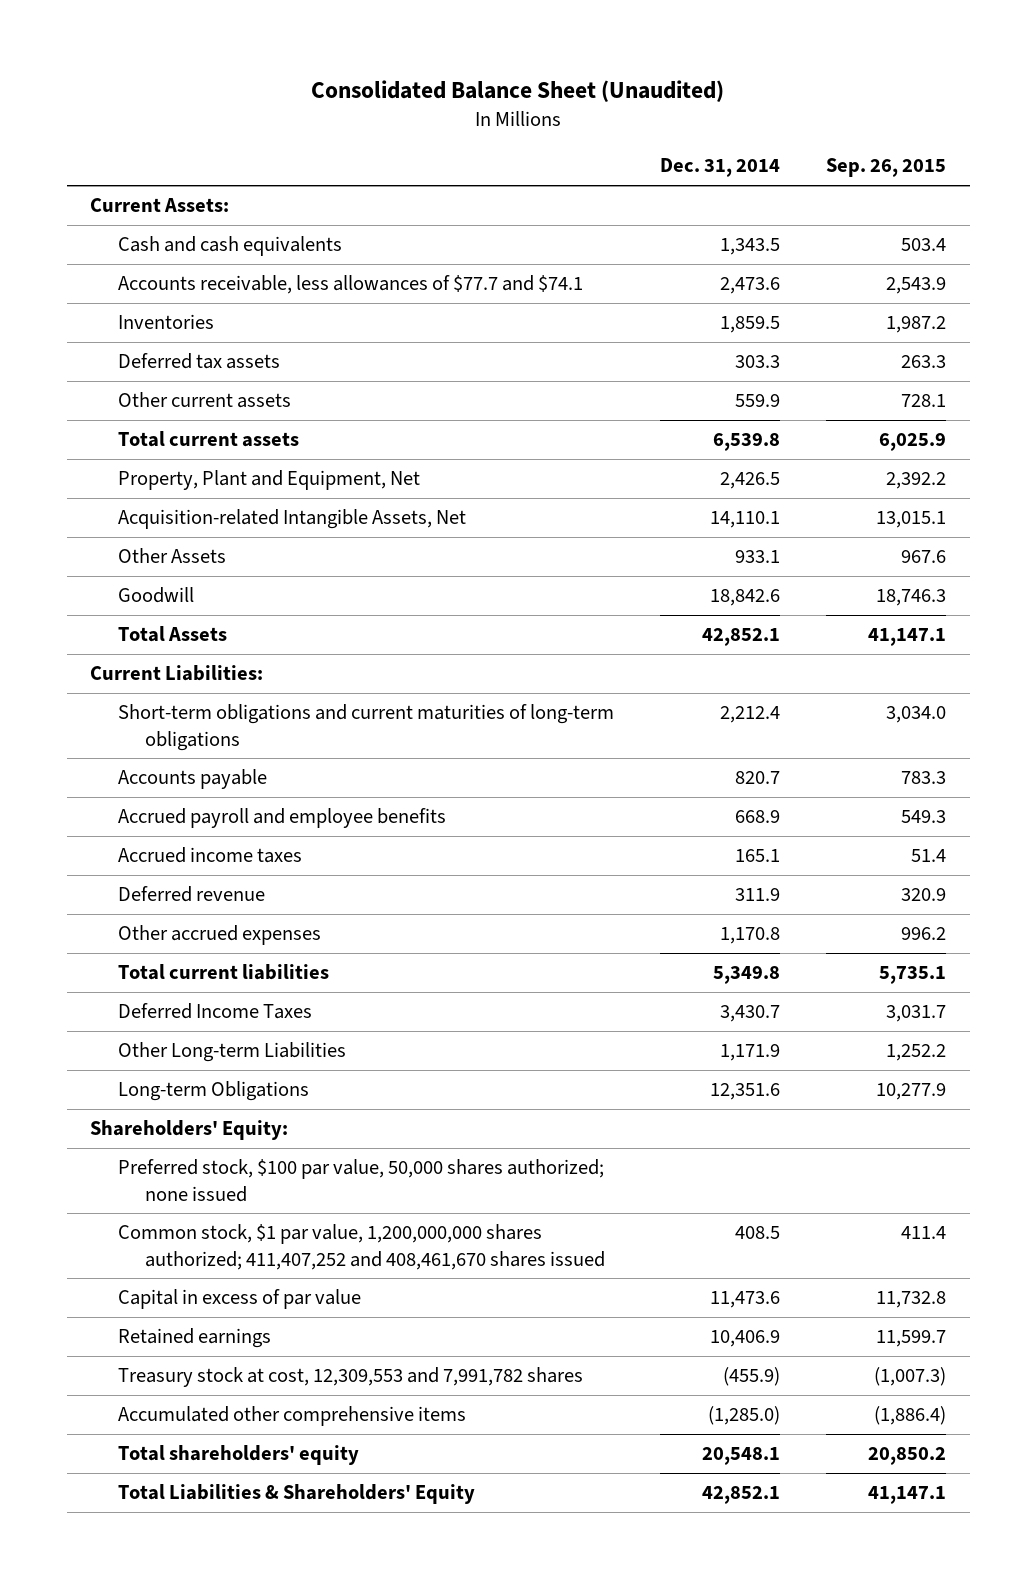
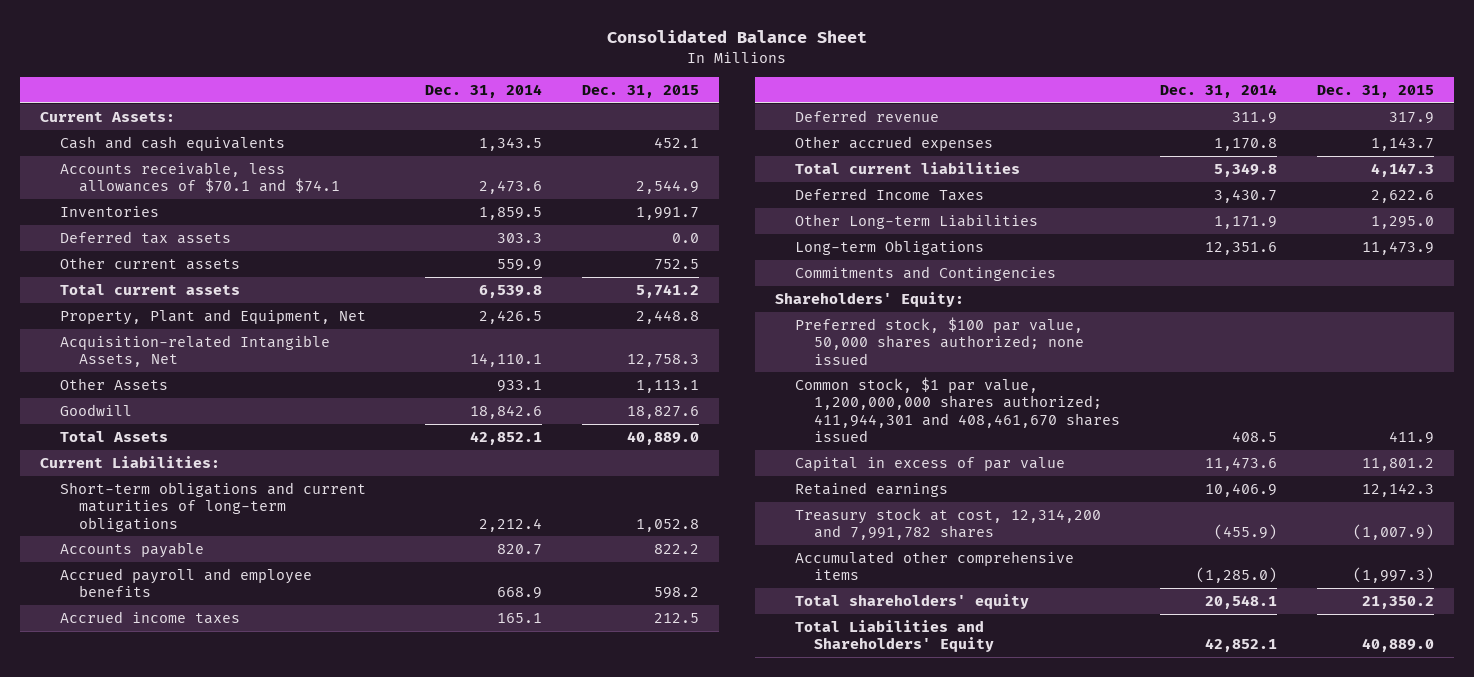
[311,80,725,103] Consolidated Balance Sheet (Unaudited) -> [607,29,868,43] Consolidated Balance Sheet
[826,158,947,178] Sep. 26, 2015 -> none
none -> [581,85,699,99] Dec. 31, 2015
[117,275,583,295] Accounts receivable, less allowances of $77.7 and $74.1 -> [59,162,341,194] Accounts receivable, less allowances of $70.1 and $74.1
none -> [794,266,1056,282] Commitments and Contingencies
[117,1224,606,1270] Common stock, $1 par value, 1,200,000,000 shares authorized; 411,407,252 and 408,461,670 shares issued -> [794,377,1121,442] Common stock, $1 par value, 1,200,000,000 shares authorized; 411,944,301 and 408,461,670 shares issued
[117,1367,583,1388] Treasury stock at cost, 12,309,553 and 7,991,782 shares -> [794,508,1101,541] Treasury stock at cost, 12,314,200 and 7,991,782 shares
[117,1484,475,1505] Total Liabilities & Shareholders' Equity -> [794,620,995,653] Total Liabilities and Shareholders' Equity

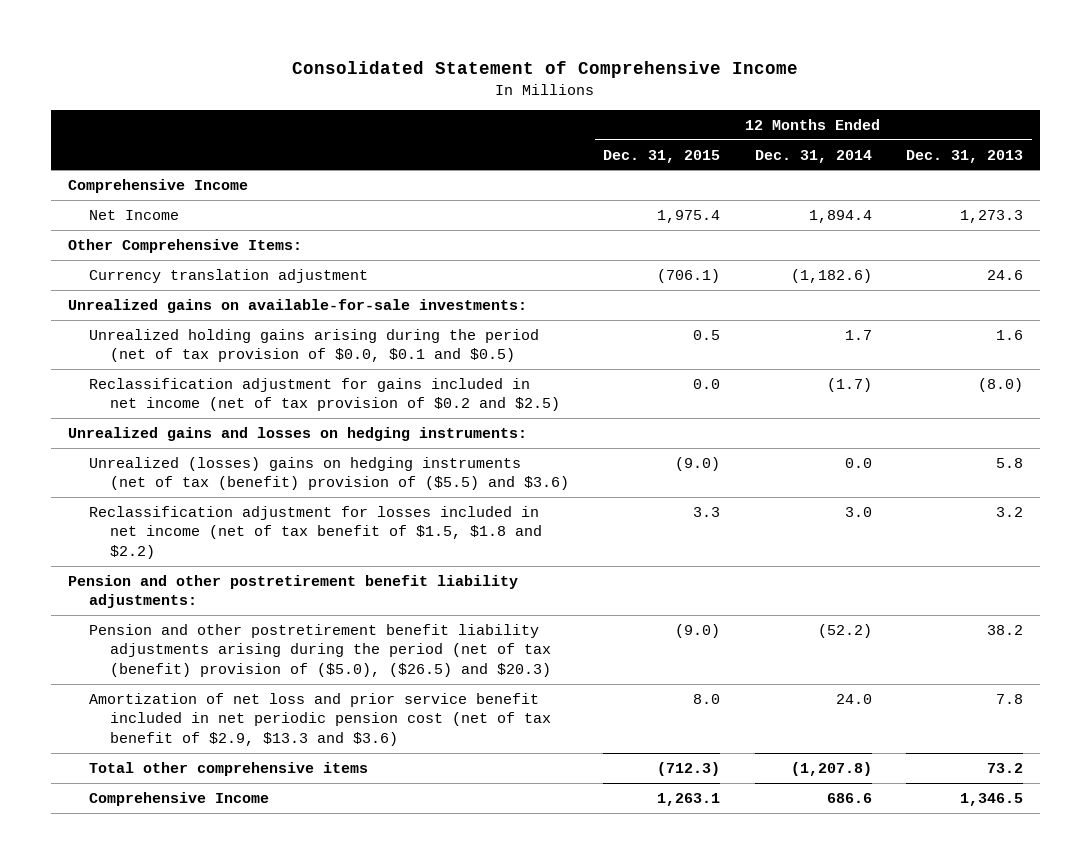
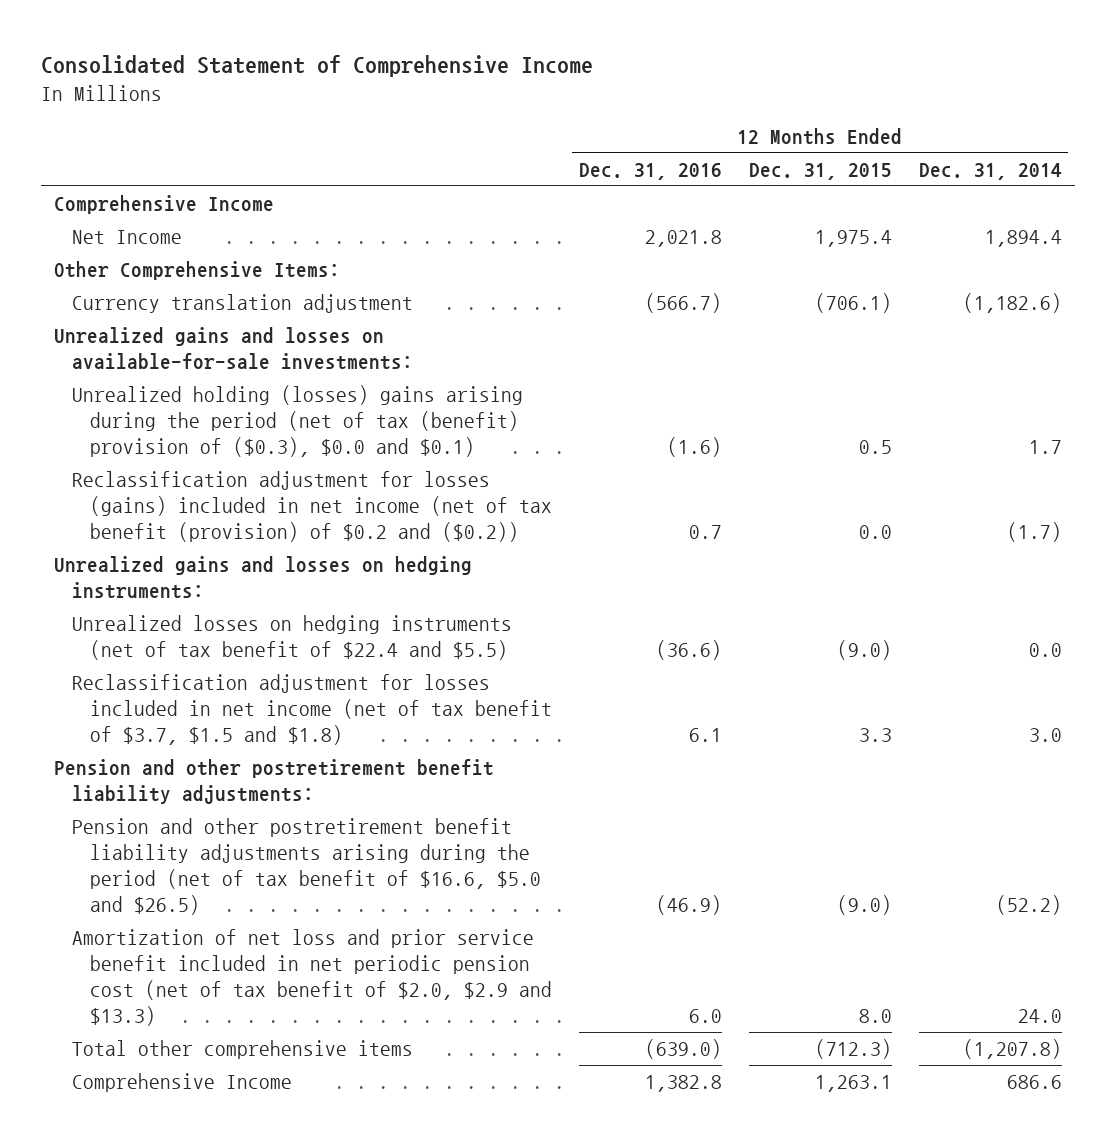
[906,149,1024,163] Dec. 31, 2013 -> none
none -> [578,162,722,180] Dec. 31, 2016
[67,298,527,313] Unrealized gains on available-for-sale investments: -> [54,326,414,371] Unrealized gains and losses on available-for-sale investments:
[88,328,539,363] Unrealized holding gains arising during the period (net of tax provision of $0.0, $0.1 and $0.5) -> [72,384,524,458] Unrealized holding (losses) gains arising during the period (net of tax (benefit) provision of ($0.3), $0.0 and $0.1)
[88,377,561,412] Reclassification adjustment for gains included in net income (net of tax provision of $0.2 and $2.5) -> [72,470,553,543] Reclassification adjustment for losses (gains) included in net income (net of tax benefit (provision) of $0.2 and ($0.2))
[88,456,570,491] Unrealized (losses) gains on hedging instruments (net of tax (benefit) provision of ($5.5) and $3.6) -> [72,614,513,661] Unrealized losses on hedging instruments (net of tax benefit of $22.4 and $5.5)
[88,505,543,560] Reclassification adjustment for losses included in net income (net of tax benefit of $1.5, $1.8 and $2.2) -> [72,673,553,746] Reclassification adjustment for losses included in net income (net of tax benefit of $3.7, $1.5 and $1.8)
[88,623,552,678] Pension and other postretirement benefit liability adjustments arising during the period (net of tax (benefit) provision of ($5.0), ($26.5) and $20.3) -> [72,817,542,916] Pension and other postretirement benefit liability adjustments arising during the period (net of tax benefit of $16.6, $5.0 and $26.5)
[88,692,552,747] Amortization of net loss and prior service benefit included in net periodic pension cost (net of tax benefit of $2.9, $13.3 and $3.6) -> [72,928,553,1027] Amortization of net loss and prior service benefit included in net periodic pension cost (net of tax benefit of $2.0, $2.9 and $13.3)

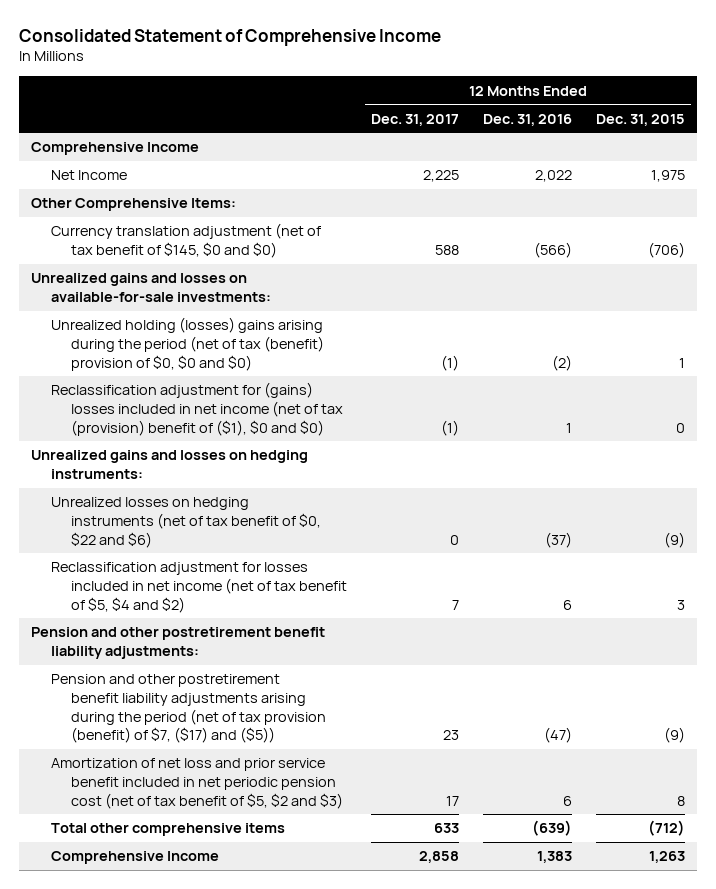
[918,162,1062,180] Dec. 31, 2014 -> none
none -> [371,113,460,126] Dec. 31, 2017
[644,229,722,247] 2,021.8 -> [535,170,573,183] 2,022
[814,229,892,247] 1,975.4 -> [651,170,686,183] 1,975
[72,293,414,313] Currency translation adjustment -> [51,223,322,258] Currency translation adjustment (net of tax benefit of $145, $0 and $0)
[644,292,722,313] (566.7) -> [534,241,573,258] (566)
[814,292,892,313] (706.1) -> [648,241,686,258] (706)
[72,384,524,458] Unrealized holding (losses) gains arising during the period (net of tax (benefit) provision of ($0.3), $0.0 and $0.1) -> [51,317,325,371] Unrealized holding (losses) gains arising during the period (net of tax (benefit) provision of $0, $0 and $0)
[666,437,722,458] (1.6) -> [552,354,573,371] (2)
[858,440,892,455] 0.5 -> [679,357,686,368] 1
[72,470,553,543] Reclassification adjustment for losses (gains) included in net income (net of tax benefit (provision) of $0.2 and ($0.2)) -> [51,382,344,436] Reclassification adjustment for (gains) losses included in net income (net of tax (provision) benefit of ($1), $0 and $0)
[688,525,722,540] 0.7 -> [566,422,573,433] 1
[858,525,892,540] 0.0 -> [676,422,686,433] 0
[72,614,513,661] Unrealized losses on hedging instruments (net of tax benefit of $22.4 and $5.5) -> [51,497,322,548] Unrealized losses on hedging instruments (net of tax benefit of $0, $22 and $6)
[655,640,722,661] (36.6) -> [545,531,573,548] (37)
[836,640,892,661] (9.0) -> [664,531,686,548] (9)
[72,673,553,746] Reclassification adjustment for losses included in net income (net of tax benefit of $3.7, $1.5 and $1.8) -> [51,562,348,613] Reclassification adjustment for losses included in net income (net of tax benefit of $5, $4 and $2)
[688,728,722,743] 6.1 -> [563,599,573,610] 6
[858,728,892,743] 3.3 -> [677,599,686,610] 3
[72,817,542,916] Pension and other postretirement benefit liability adjustments arising during the period (net of tax benefit of $16.6, $5.0 and $26.5) -> [51,674,327,744] Pension and other postretirement benefit liability adjustments arising during the period (net of tax provision (benefit) of $7, ($17) and ($5))
[655,895,722,916] (46.9) -> [544,727,573,744] (47)
[836,895,892,916] (9.0) -> [664,727,686,744] (9)
[72,928,553,1027] Amortization of net loss and prior service benefit included in net periodic pension cost (net of tax benefit of $2.0, $2.9 and $13.3) -> [51,758,344,809] Amortization of net loss and prior service benefit included in net periodic pension cost (net of tax benefit of $5, $2 and $3)
[688,1009,722,1024] 6.0 -> [563,795,573,806] 6
[858,1009,892,1024] 8.0 -> [677,795,686,806] 8
[644,1038,722,1059] (639.0) -> [532,820,573,837] (639)
[814,1038,892,1059] (712.3) -> [648,820,686,837] (712)
[644,1074,722,1092] 1,382.8 -> [537,851,573,864] 1,383
[814,1074,892,1092] 1,263.1 -> [649,851,686,864] 1,263

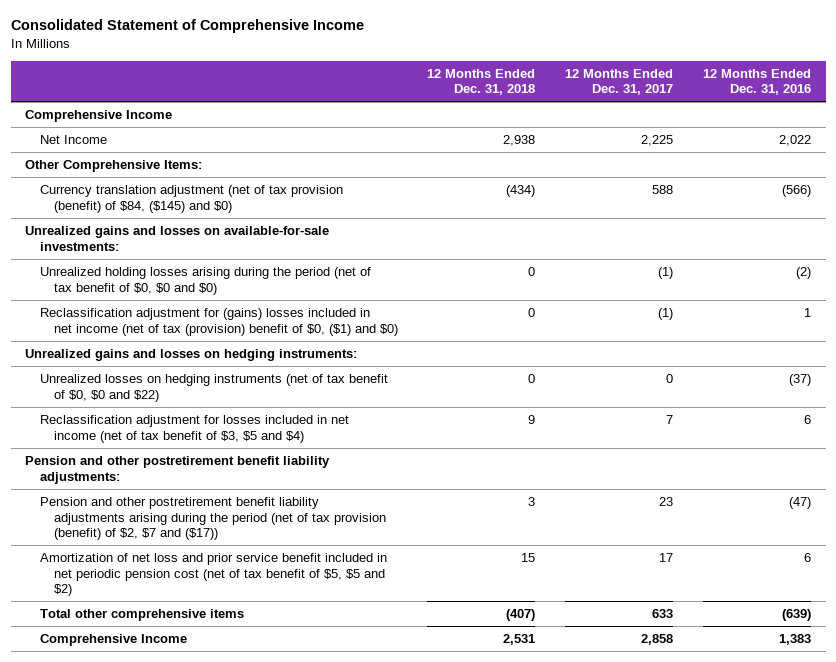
[596,113,686,126] Dec. 31, 2015 -> none
none -> [427,68,536,96] 12 Months Ended Dec. 31, 2018
[51,223,322,258] Currency translation adjustment (net of tax benefit of $145, $0 and $0) -> [39,185,343,213] Currency translation adjustment (net of tax provision (benefit) of $84, ($145) and $0)
[51,317,325,371] Unrealized holding (losses) gains arising during the period (net of tax (benefit) provision of $0, $0 and $0) -> [39,267,371,295] Unrealized holding losses arising during the period (net of tax benefit of $0, $0 and $0)
[51,382,344,436] Reclassification adjustment for (gains) losses included in net income (net of tax (provision) benefit of ($1), $0 and $0) -> [39,308,398,336] Reclassification adjustment for (gains) losses included in net income (net of tax (provision) benefit of $0, ($1) and $0)
[51,497,322,548] Unrealized losses on hedging instruments (net of tax benefit of $0, $22 and $6) -> [39,374,388,402] Unrealized losses on hedging instruments (net of tax benefit of $0, $0 and $22)
[51,562,348,613] Reclassification adjustment for losses included in net income (net of tax benefit of $5, $4 and $2) -> [39,415,349,443] Reclassification adjustment for losses included in net income (net of tax benefit of $3, $5 and $4)
[51,674,327,744] Pension and other postretirement benefit liability adjustments arising during the period (net of tax provision (benefit) of $7, ($17) and ($5)) -> [39,497,386,540] Pension and other postretirement benefit liability adjustments arising during the period (net of tax provision (benefit) of $2, $7 and ($17))
[51,758,344,809] Amortization of net loss and prior service benefit included in net periodic pension cost (net of tax benefit of $5, $2 and $3) -> [39,553,387,596] Amortization of net loss and prior service benefit included in net periodic pension cost (net of tax benefit of $5, $5 and $2)

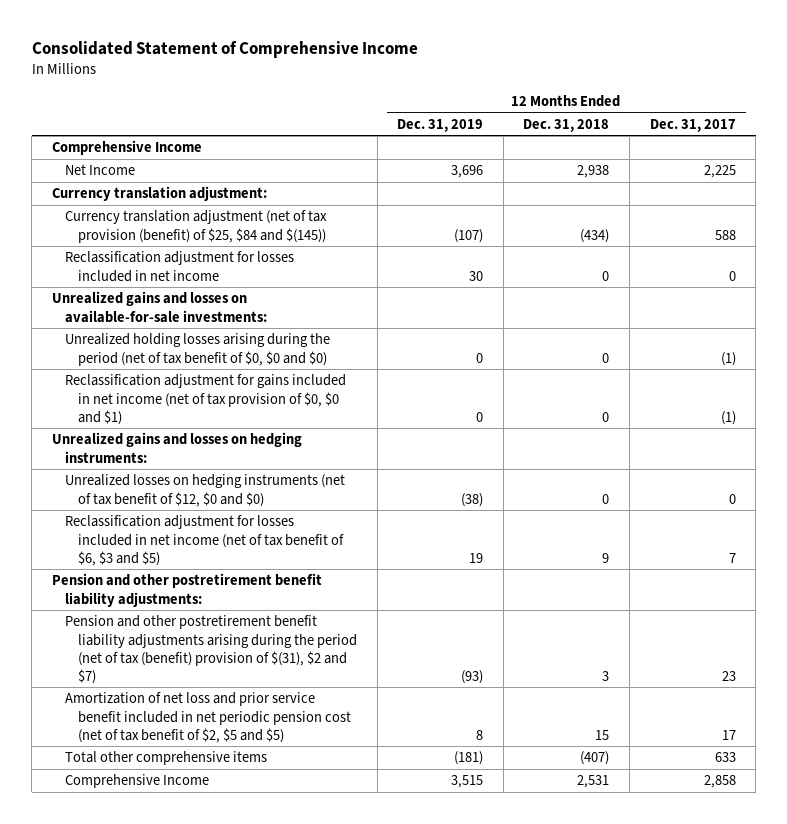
[702,68,811,96] 12 Months Ended Dec. 31, 2016 -> none
none -> [397,118,484,132] Dec. 31, 2019
[25,160,203,173] Other Comprehensive Items: -> none
none -> [51,186,267,202] Currency translation adjustment:
[39,185,343,213] Currency translation adjustment (net of tax provision (benefit) of $84, ($145) and $0) -> [64,210,327,243] Currency translation adjustment (net of tax provision (benefit) of $25, $84 and $(145))
none -> [64,251,294,282] Reclassification adjustment for losses included in net income
[39,308,398,336] Reclassification adjustment for (gains) losses included in net income (net of tax (provision) benefit of $0, ($1) and $0) -> [64,374,346,425] Reclassification adjustment for gains included in net income (net of tax provision of $0, $0 and $1)
[39,374,388,402] Unrealized losses on hedging instruments (net of tax benefit of $0, $0 and $22) -> [64,474,345,507] Unrealized losses on hedging instruments (net of tax benefit of $12, $0 and $0)
[39,415,349,443] Reclassification adjustment for losses included in net income (net of tax benefit of $3, $5 and $4) -> [64,515,345,566] Reclassification adjustment for losses included in net income (net of tax benefit of $6, $3 and $5)
[39,497,386,540] Pension and other postretirement benefit liability adjustments arising during the period (net of tax provision (benefit) of $2, $7 and ($17)) -> [64,615,358,684] Pension and other postretirement benefit liability adjustments arising during the period (net of tax (benefit) provision of $(31), $2 and $7)
[39,553,387,596] Amortization of net loss and prior service benefit included in net periodic pension cost (net of tax benefit of $5, $5 and $2) -> [64,692,352,743] Amortization of net loss and prior service benefit included in net periodic pension cost (net of tax benefit of $2, $5 and $5)

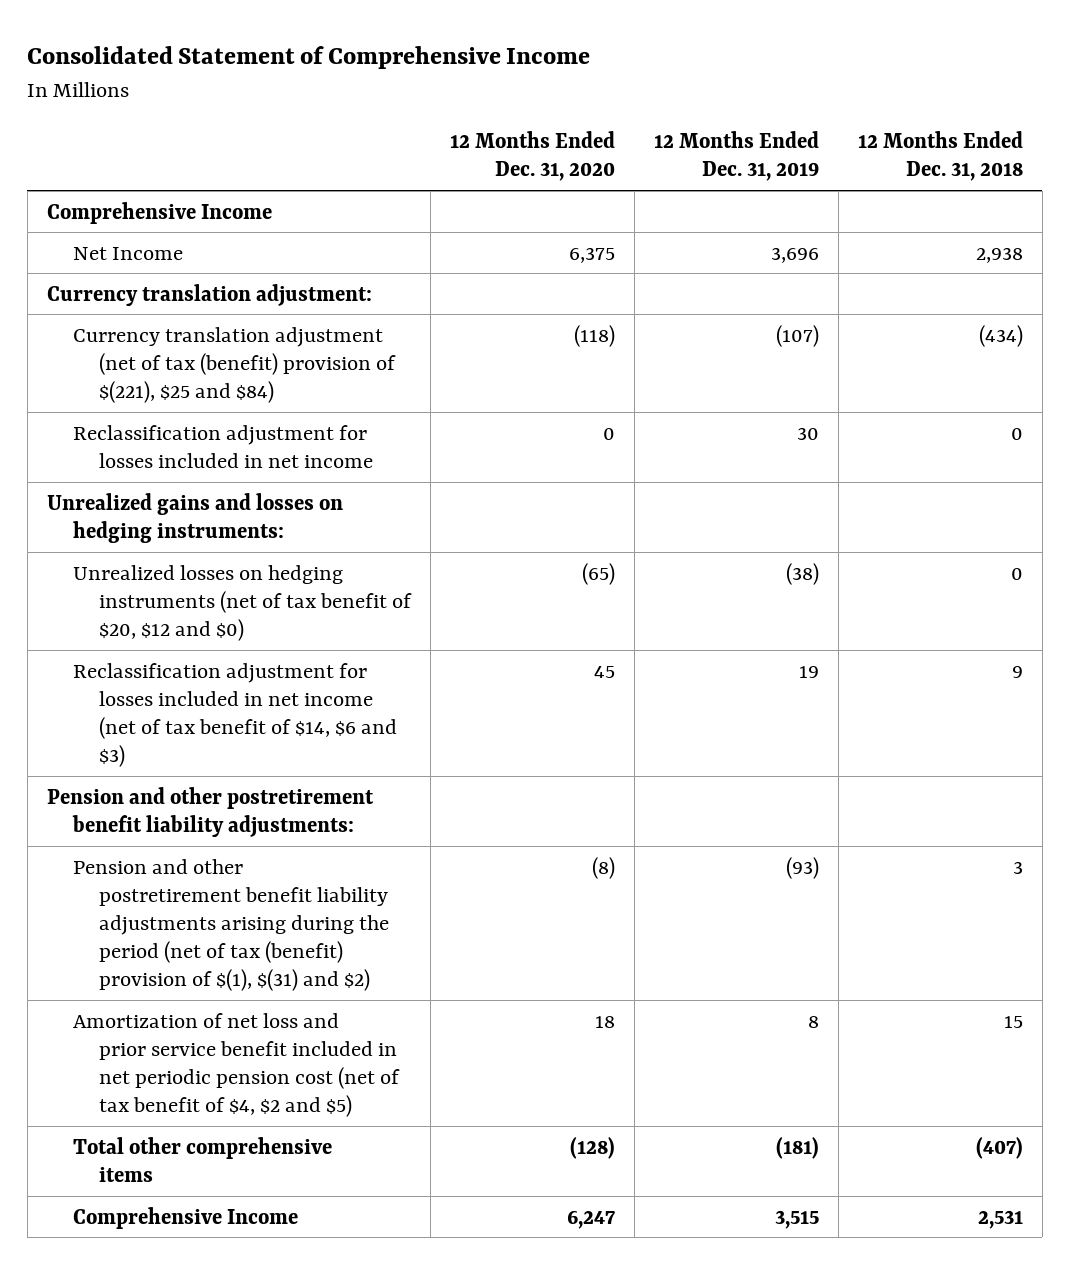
[649,118,736,132] Dec. 31, 2017 -> none
none -> [449,130,615,182] 12 Months Ended Dec. 31, 2020
[64,210,327,243] Currency translation adjustment (net of tax provision (benefit) of $25, $84 and $(145)) -> [72,326,396,403] Currency translation adjustment (net of tax (benefit) provision of $(221), $25 and $84)
[51,291,267,323] Unrealized gains and losses on available-for-sale investments: -> none
[64,333,330,366] Unrealized holding losses arising during the period (net of tax benefit of $0, $0 and $0) -> none
[64,374,346,425] Reclassification adjustment for gains included in net income (net of tax provision of $0, $0 and $1) -> none
[64,474,345,507] Unrealized losses on hedging instruments (net of tax benefit of $12, $0 and $0) -> [72,564,412,641] Unrealized losses on hedging instruments (net of tax benefit of $20, $12 and $0)
[64,515,345,566] Reclassification adjustment for losses included in net income (net of tax benefit of $6, $3 and $5) -> [72,662,397,768] Reclassification adjustment for losses included in net income (net of tax benefit of $14, $6 and $3)
[64,615,358,684] Pension and other postretirement benefit liability adjustments arising during the period (net of tax (benefit) provision of $(31), $2 and $7) -> [72,858,389,992] Pension and other postretirement benefit liability adjustments arising during the period (net of tax (benefit) provision of $(1), $(31) and $2)
[64,692,352,743] Amortization of net loss and prior service benefit included in net periodic pension cost (net of tax benefit of $2, $5 and $5) -> [72,1012,400,1118] Amortization of net loss and prior service benefit included in net periodic pension cost (net of tax benefit of $4, $2 and $5)

